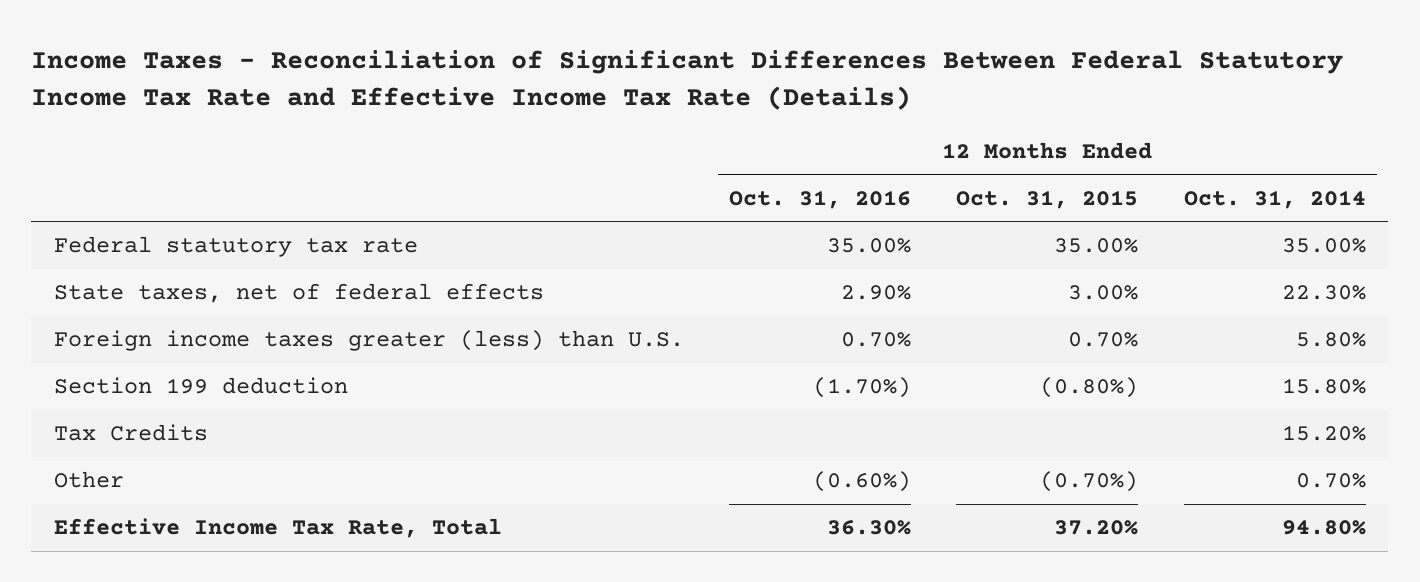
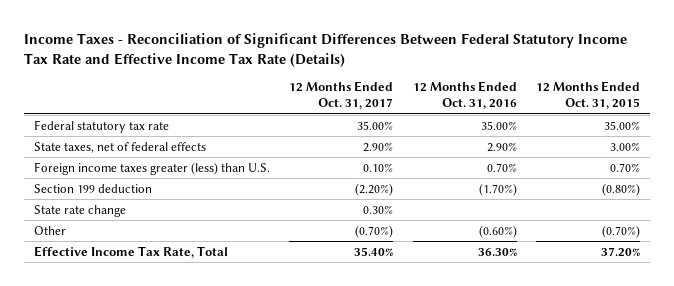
[1183,189,1366,209] Oct. 31, 2014 -> none
none -> [289,81,394,110] 12 Months Ended Oct. 31, 2017
[53,424,208,442] Tax Credits -> [34,204,127,217] State rate change

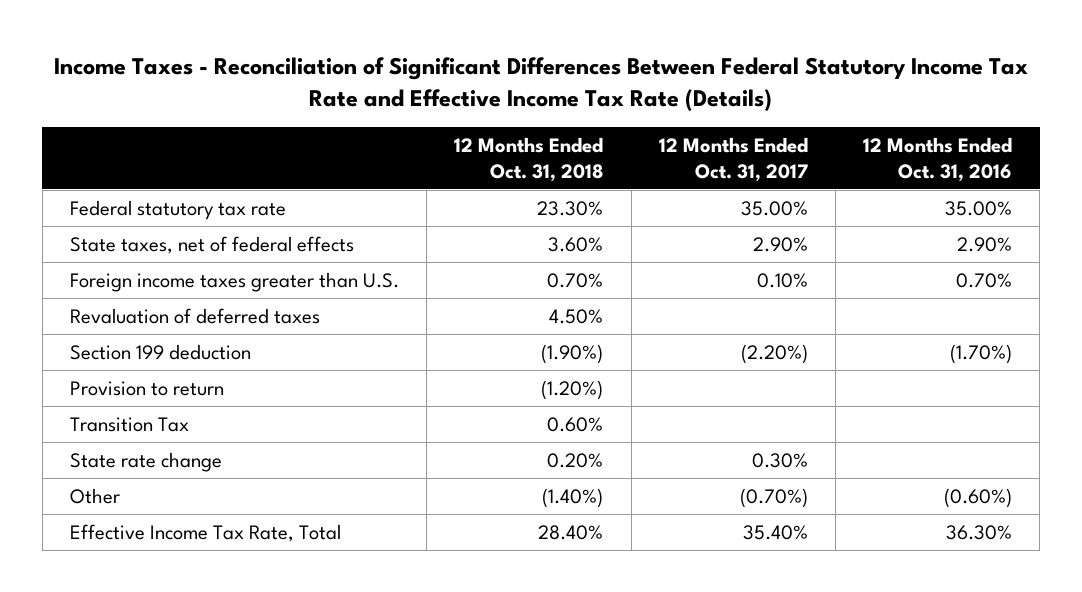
[536,81,641,110] 12 Months Ended Oct. 31, 2015 -> none
none -> [454,137,604,182] 12 Months Ended Oct. 31, 2018
[34,161,271,175] Foreign income taxes greater (less) than U.S. -> [70,272,400,293] Foreign income taxes greater than U.S.
none -> [70,308,321,325] Revaluation of deferred taxes
none -> [70,381,225,397] Provision to return
none -> [70,417,190,433] Transition Tax

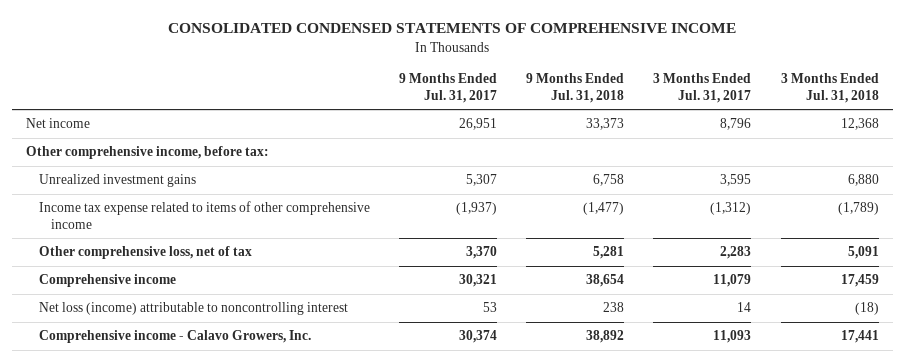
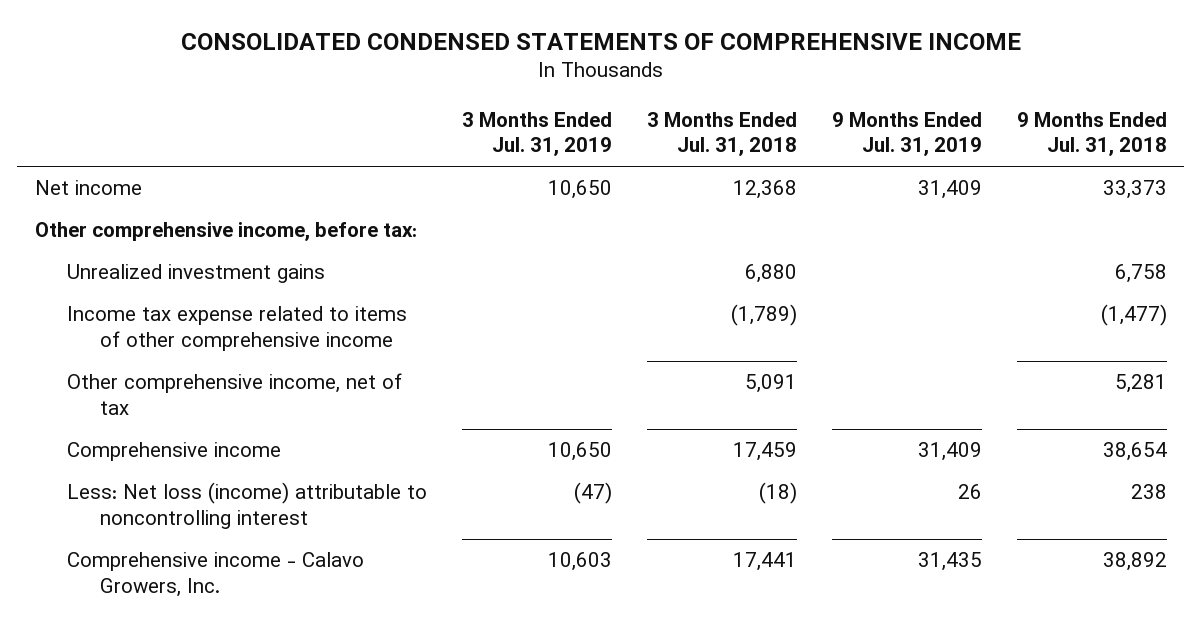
[399,73,498,104] 9 Months Ended Jul. 31, 2017 -> none
[653,73,752,104] 3 Months Ended Jul. 31, 2017 -> none
none -> [462,111,613,157] 3 Months Ended Jul. 31, 2019
none -> [831,111,982,157] 9 Months Ended Jul. 31, 2019
[38,246,252,260] Other comprehensive loss, net of tax -> [67,373,403,416] Other comprehensive income, net of tax
[38,302,348,316] Net loss (income) attributable to noncontrolling interest -> [67,482,428,530] Less: Net loss (income) attributable to noncontrolling interest

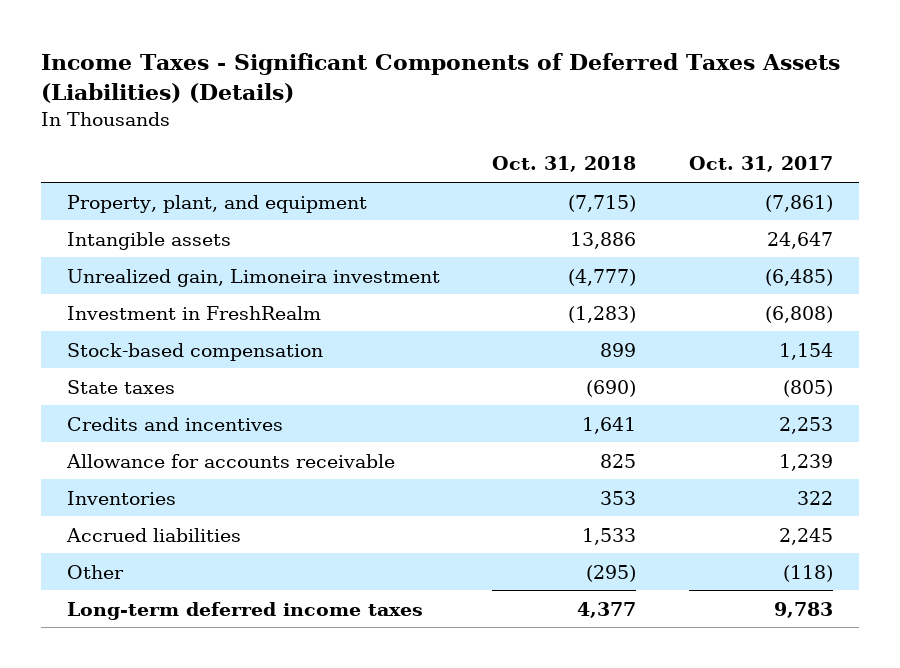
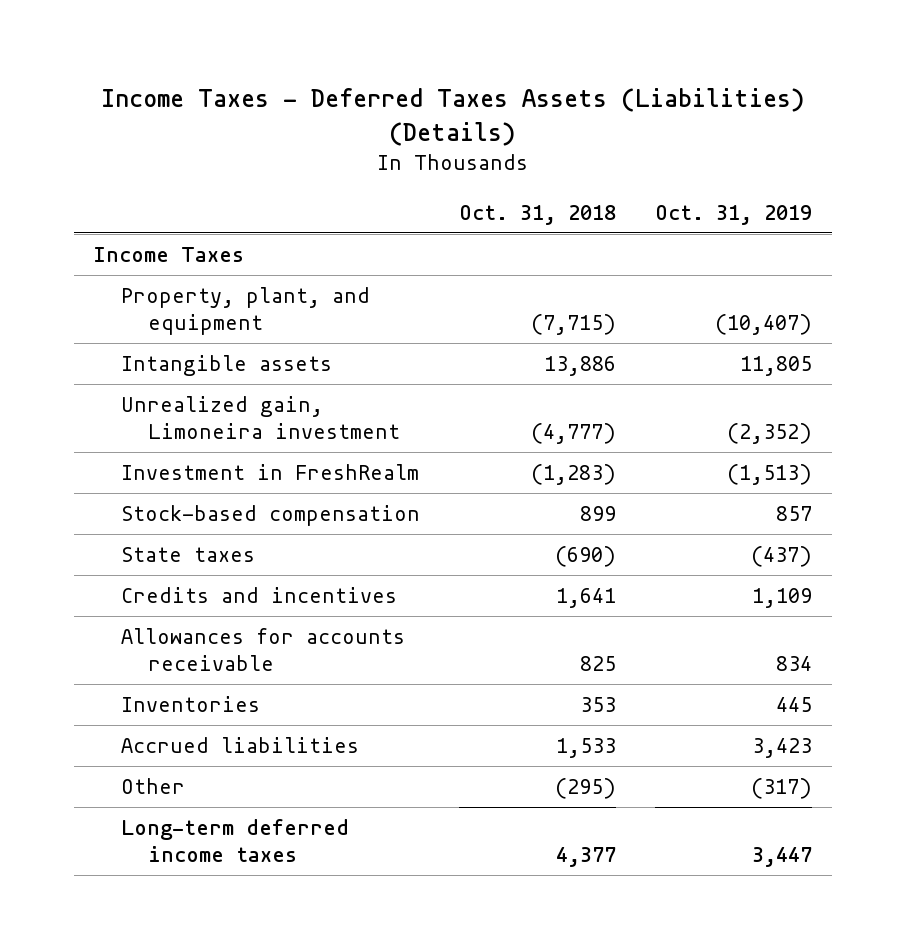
[40,53,840,103] Income Taxes - Significant Components of Deferred Taxes Assets (Liabilities) (Details) -> [100,88,805,146] Income Taxes - Deferred Taxes Assets (Liabilities) (Details)
[689,156,834,173] Oct. 31, 2017 -> none
none -> [655,204,813,225] Oct. 31, 2019
none -> [93,247,245,263] Income Taxes
[65,453,395,468] Allowance for accounts receivable -> [120,628,405,671] Allowances for accounts receivable

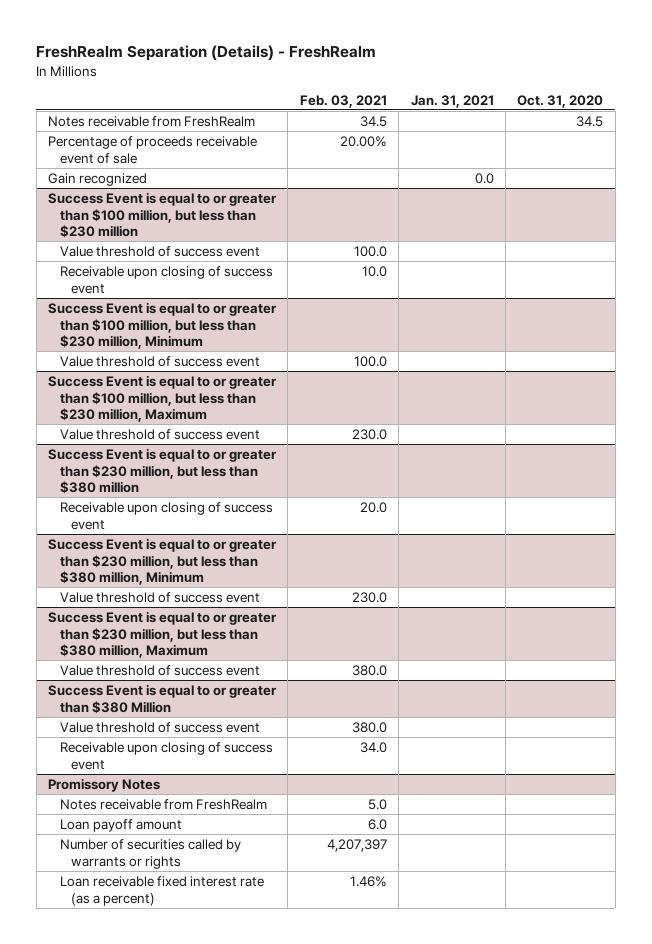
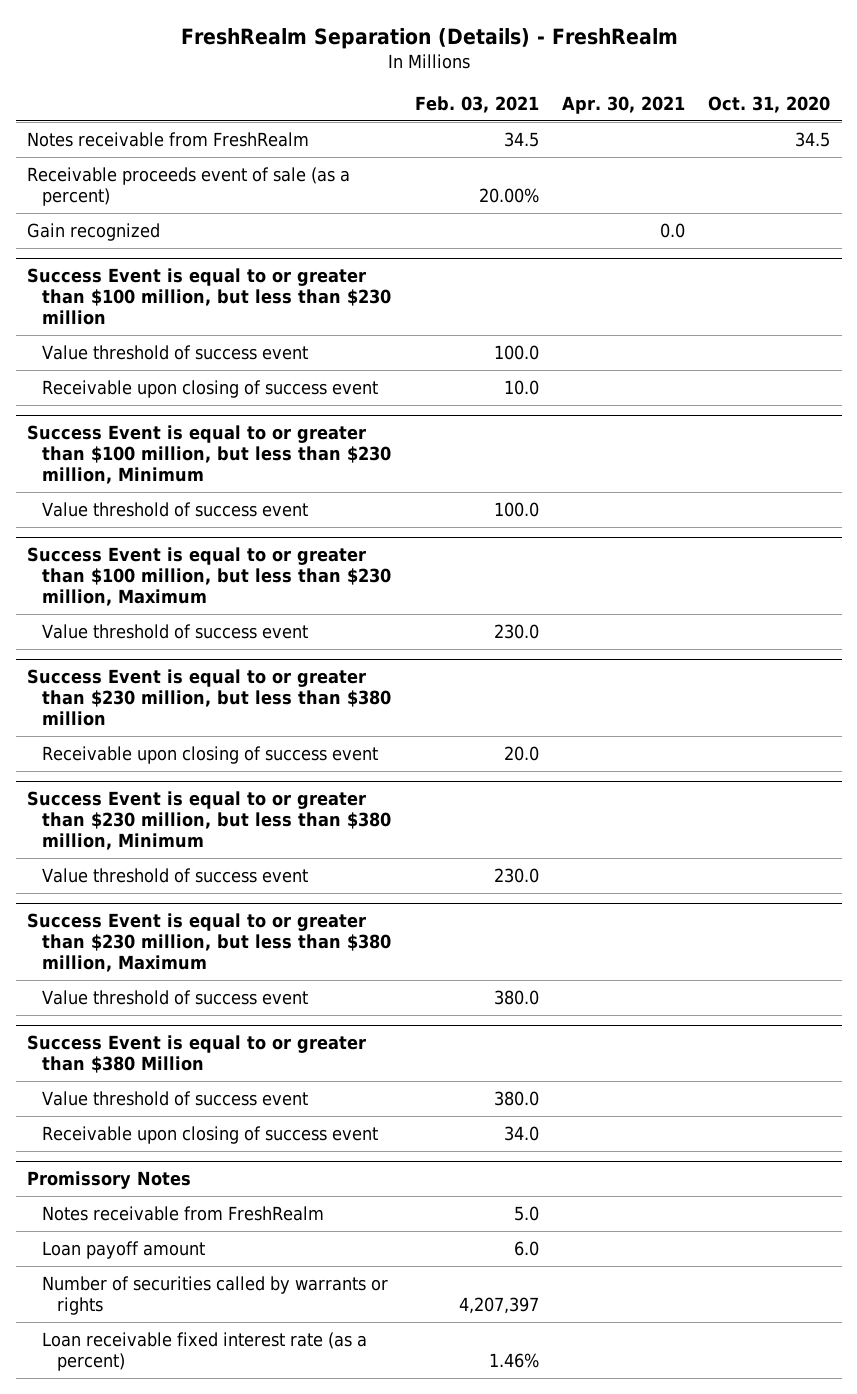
[410,94,494,108] Jan. 31, 2021 -> none
none -> [561,96,685,115] Apr. 30, 2021
[48,136,258,164] Percentage of proceeds receivable event of sale -> [27,166,351,206] Receivable proceeds event of sale (as a percent)

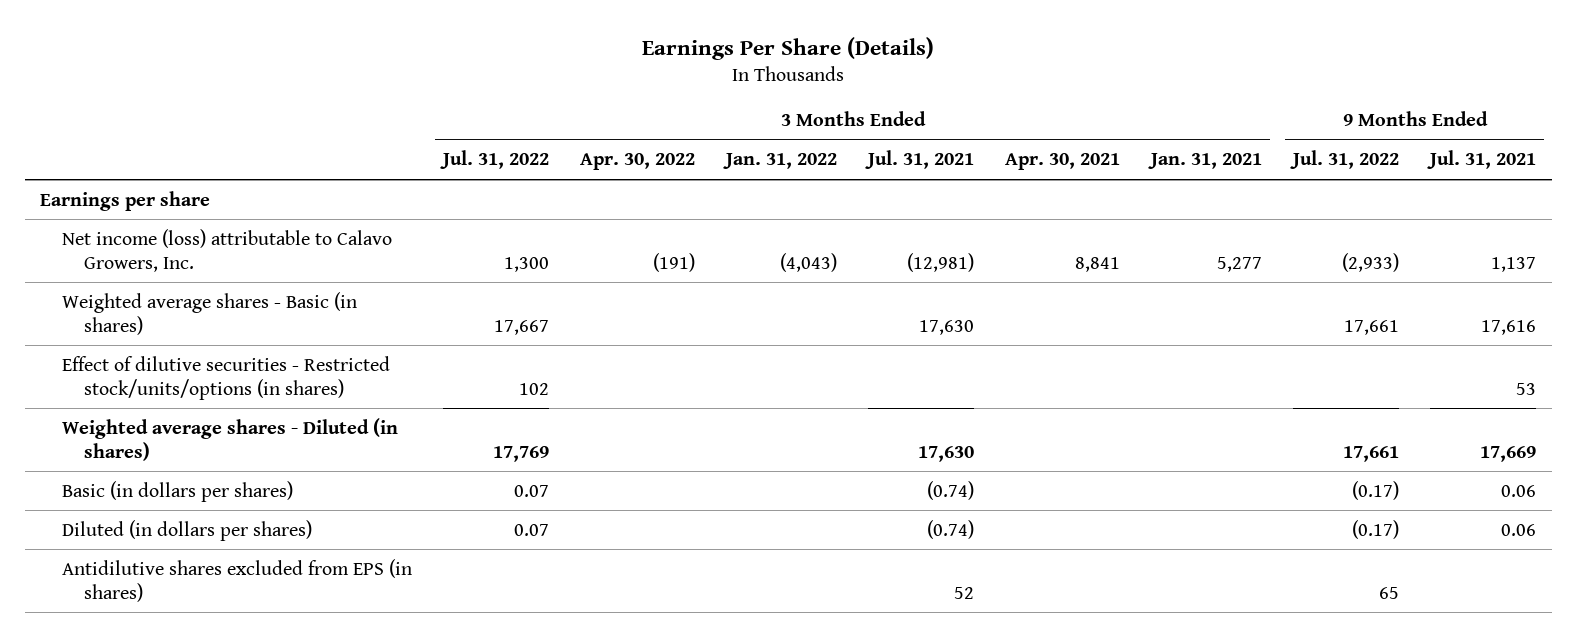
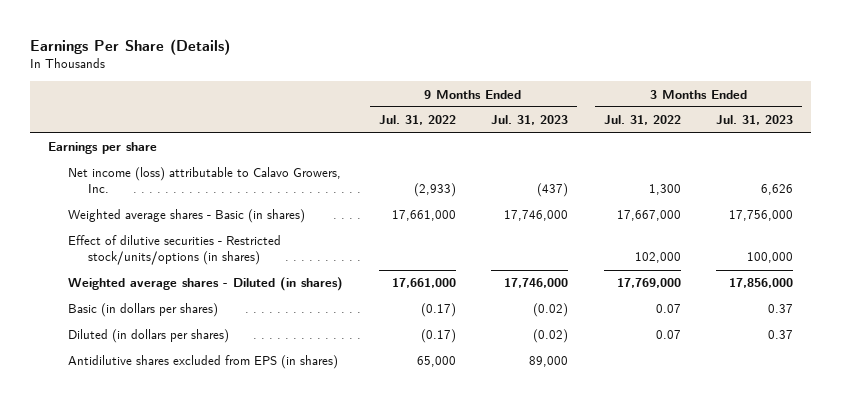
[580,153,696,171] Apr. 30, 2022 -> none
[723,153,838,170] Jan. 31, 2022 -> none
[865,150,975,170] Jul. 31, 2021 -> none
[1005,153,1121,171] Apr. 30, 2021 -> none
[1148,153,1263,170] Jan. 31, 2021 -> none
[1427,150,1537,170] Jul. 31, 2021 -> none
none -> [491,115,569,126] Jul. 31, 2023
none -> [716,115,794,126] Jul. 31, 2023
[494,319,550,335] 17,667 -> [616,210,681,222] 17,667,000
[1344,319,1400,335] 17,661 -> [391,210,456,222] 17,661,000
[519,382,550,395] 102 -> [634,252,681,264] 102,000
[493,445,550,462] 17,769 -> [616,278,681,289] 17,769,000
[1343,445,1400,462] 17,661 -> [391,278,456,289] 17,661,000
[1379,586,1400,599] 65 -> [416,356,456,368] 65,000

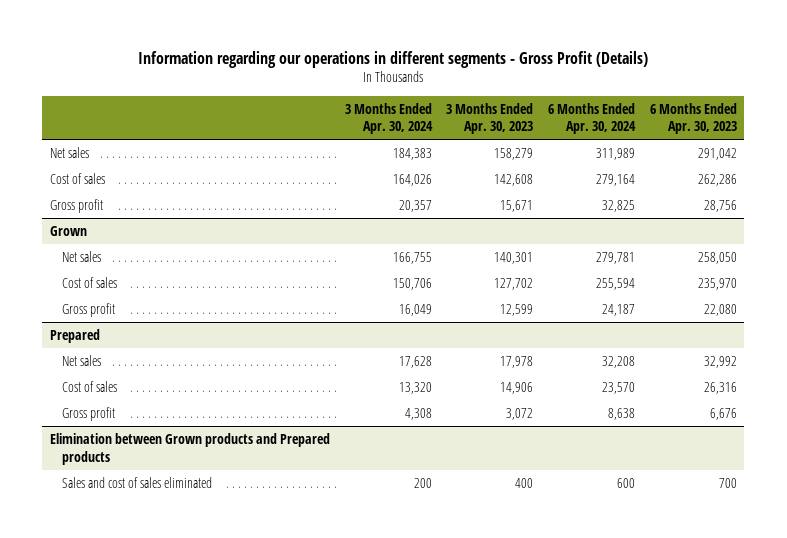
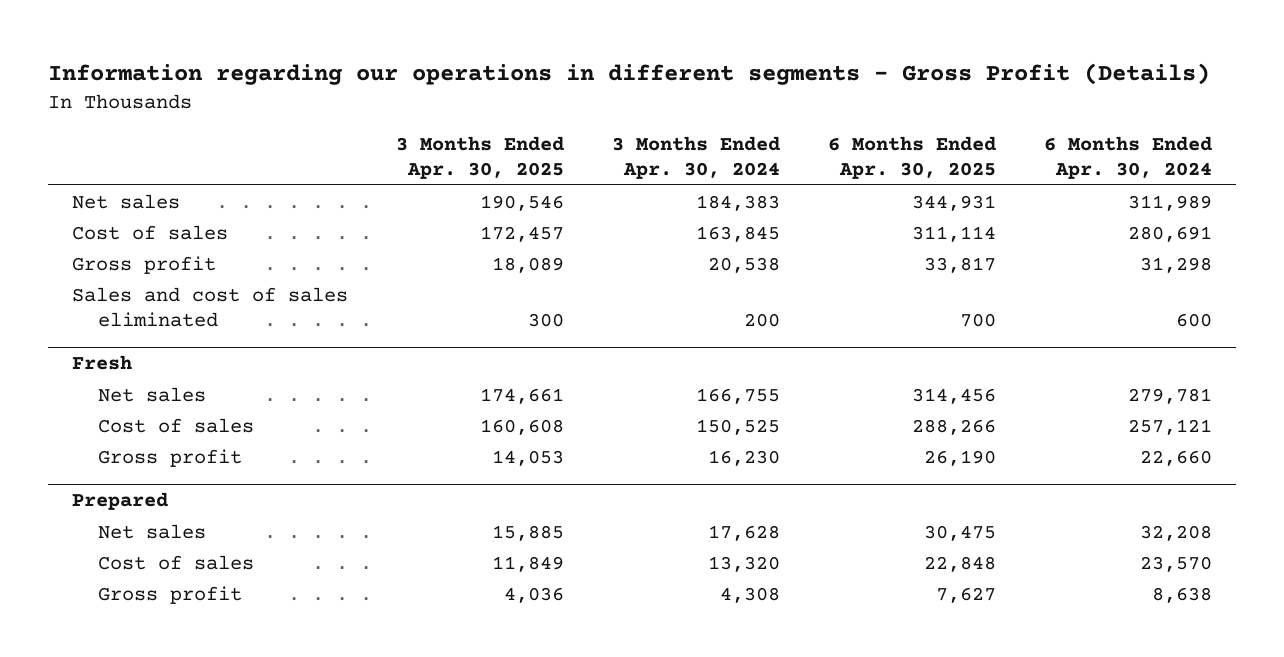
[446,102,534,135] 3 Months Ended Apr. 30, 2023 -> none
[649,102,737,135] 6 Months Ended Apr. 30, 2023 -> none
none -> [395,135,564,179] 3 Months Ended Apr. 30, 2025
none -> [828,135,997,179] 6 Months Ended Apr. 30, 2025
[49,225,87,236] Grown -> none
[392,173,432,186] 164,026 -> [695,225,780,242] 163,845
[596,173,636,186] 279,164 -> [1128,225,1213,242] 280,691
[398,199,432,212] 20,357 -> [707,256,780,273] 20,538
[602,199,636,212] 32,825 -> [1140,256,1213,273] 31,298
none -> [71,286,348,327] Sales and cost of sales eliminated
none -> [71,355,132,371] Fresh
[392,277,432,290] 150,706 -> [695,418,780,435] 150,525
[596,277,636,290] 255,594 -> [1128,418,1213,435] 257,121
[398,303,432,316] 16,049 -> [707,449,780,466] 16,230
[602,303,636,316] 24,187 -> [1140,449,1213,466] 22,660
[49,432,330,465] Elimination between Grown products and Prepared products -> none
[62,476,213,488] Sales and cost of sales eliminated -> none

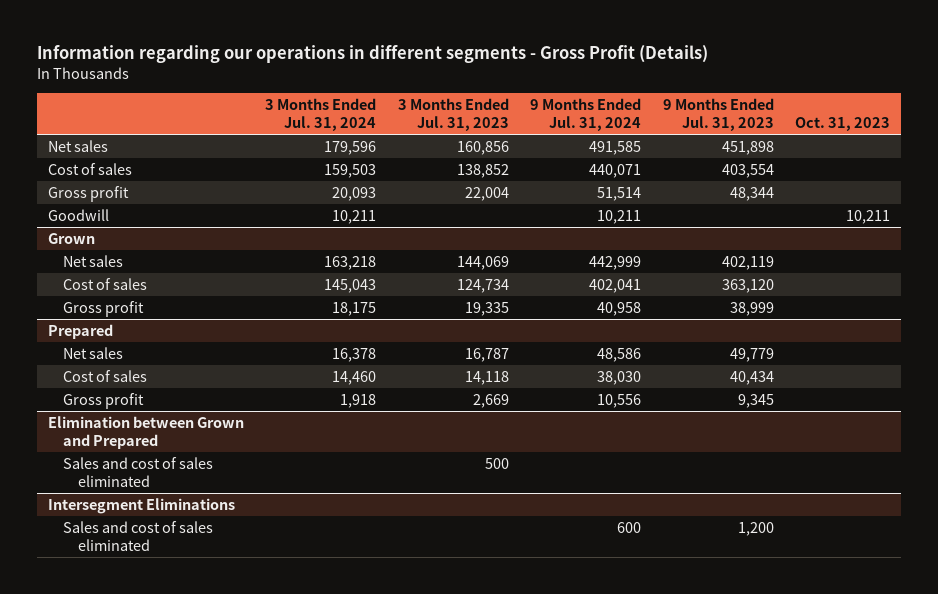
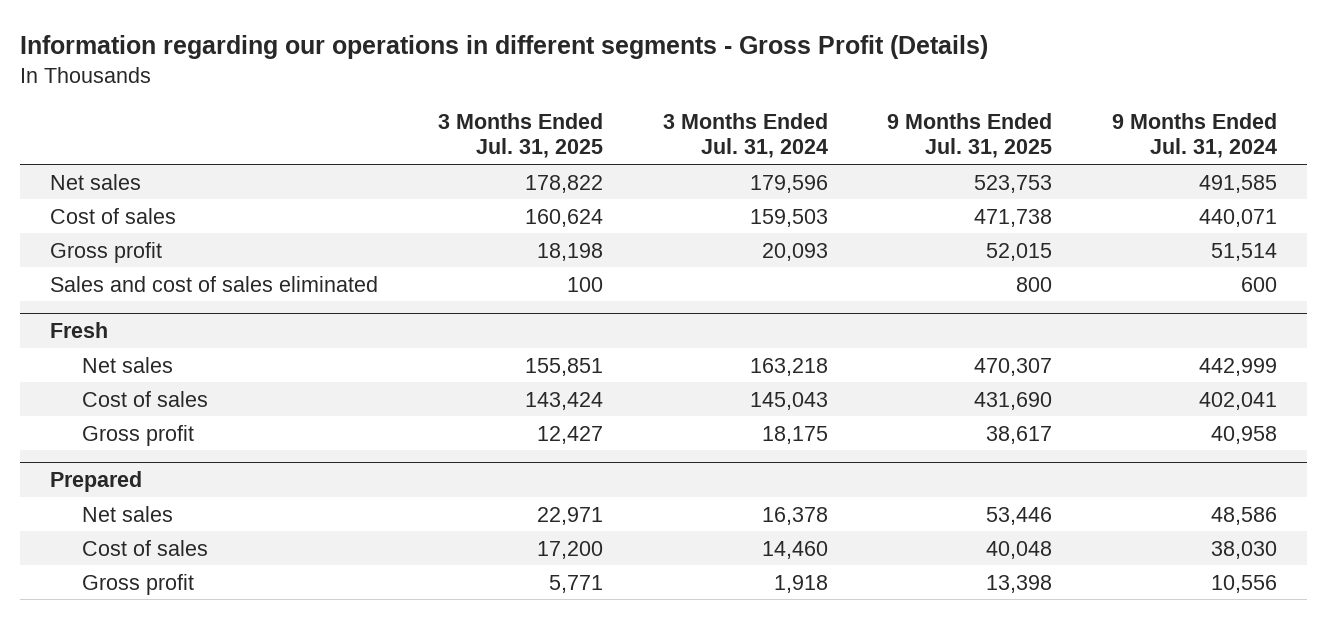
[397,98,509,132] 3 Months Ended Jul. 31, 2023 -> none
[662,98,774,132] 9 Months Ended Jul. 31, 2023 -> none
[795,117,891,132] Oct. 31, 2023 -> none
none -> [437,113,603,159] 3 Months Ended Jul. 31, 2025
none -> [887,113,1053,159] 9 Months Ended Jul. 31, 2025
[47,208,109,221] Goodwill -> none
[47,232,95,244] Grown -> none
none -> [50,275,379,292] Sales and cost of sales eliminated
none -> [50,322,109,339] Fresh
[47,415,244,449] Elimination between Grown and Prepared -> none
[63,456,214,487] Sales and cost of sales eliminated -> none
[47,497,235,514] Intersegment Eliminations -> none
[63,520,214,551] Sales and cost of sales eliminated -> none

